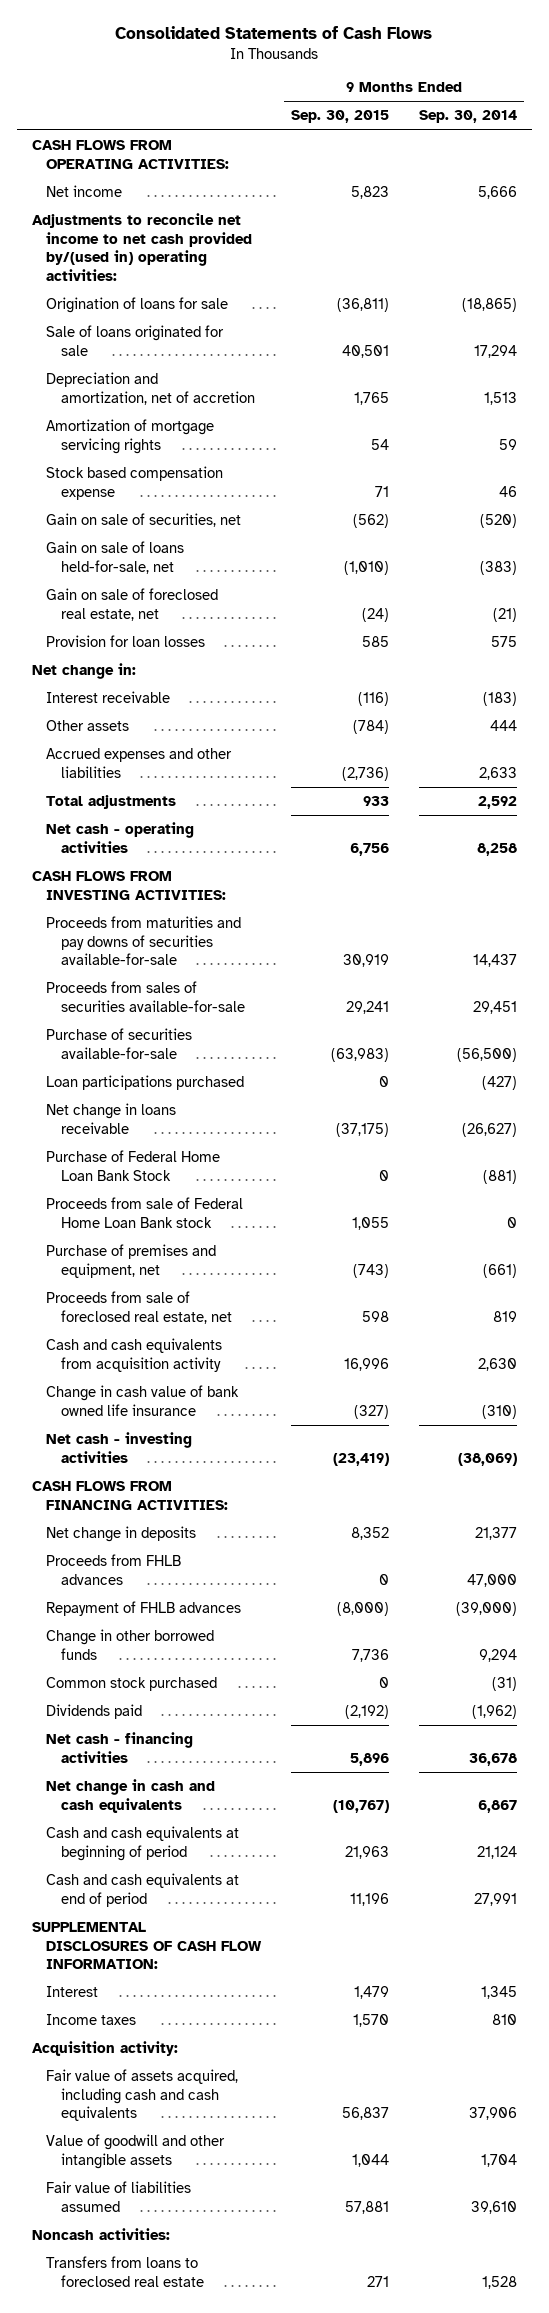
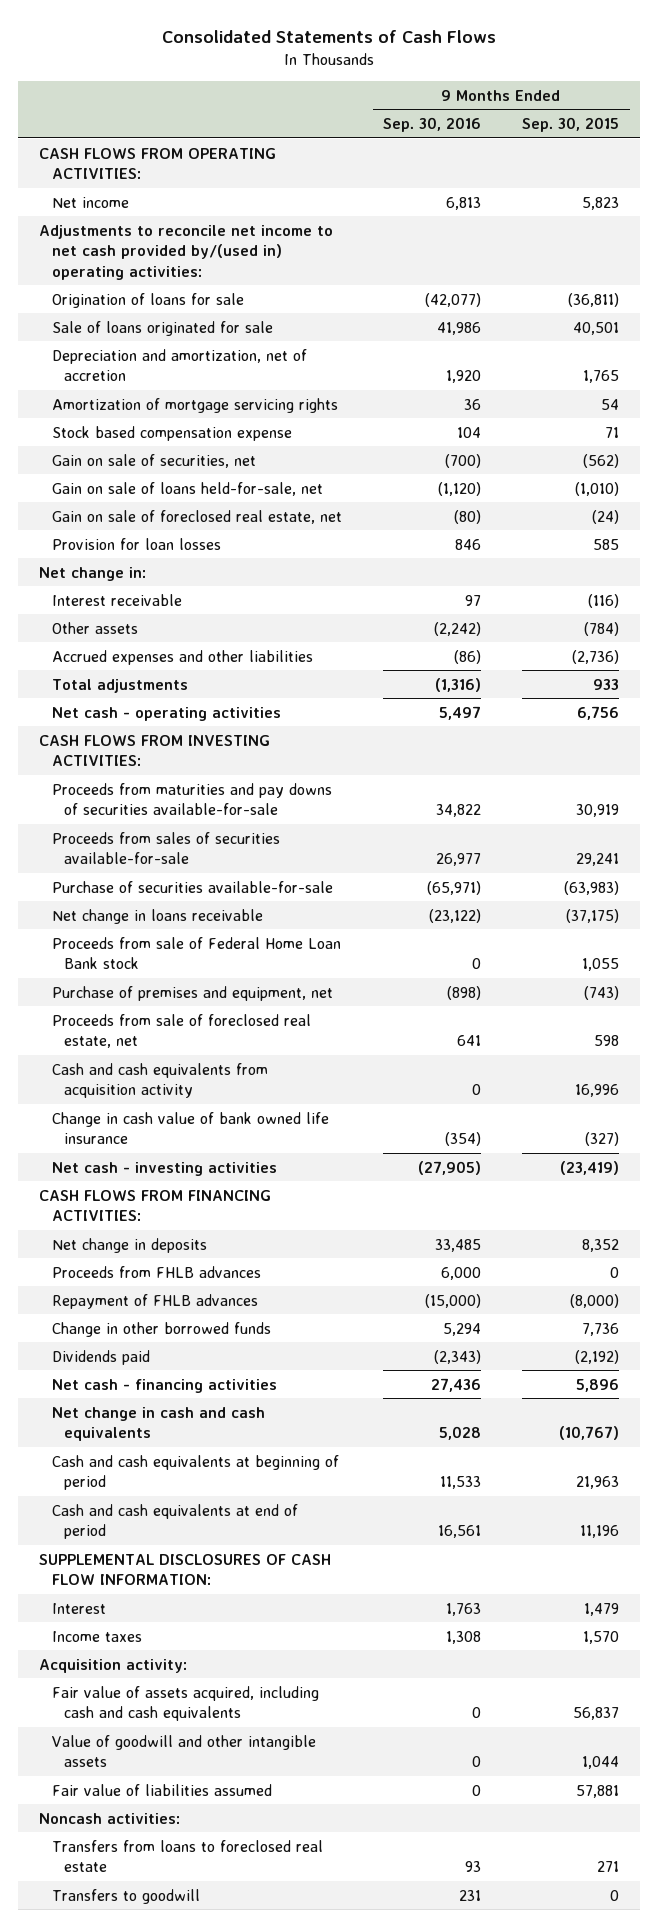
[418,110,517,124] Sep. 30, 2014 -> none
none -> [382,117,481,133] Sep. 30, 2016
[46,1074,245,1090] Loan participations purchased -> none
[46,1149,221,1181] Purchase of Federal Home Loan Bank Stock -> none
[46,1676,218,1691] Common stock purchased -> none
none -> [51,1888,200,1904] Transfers to goodwill

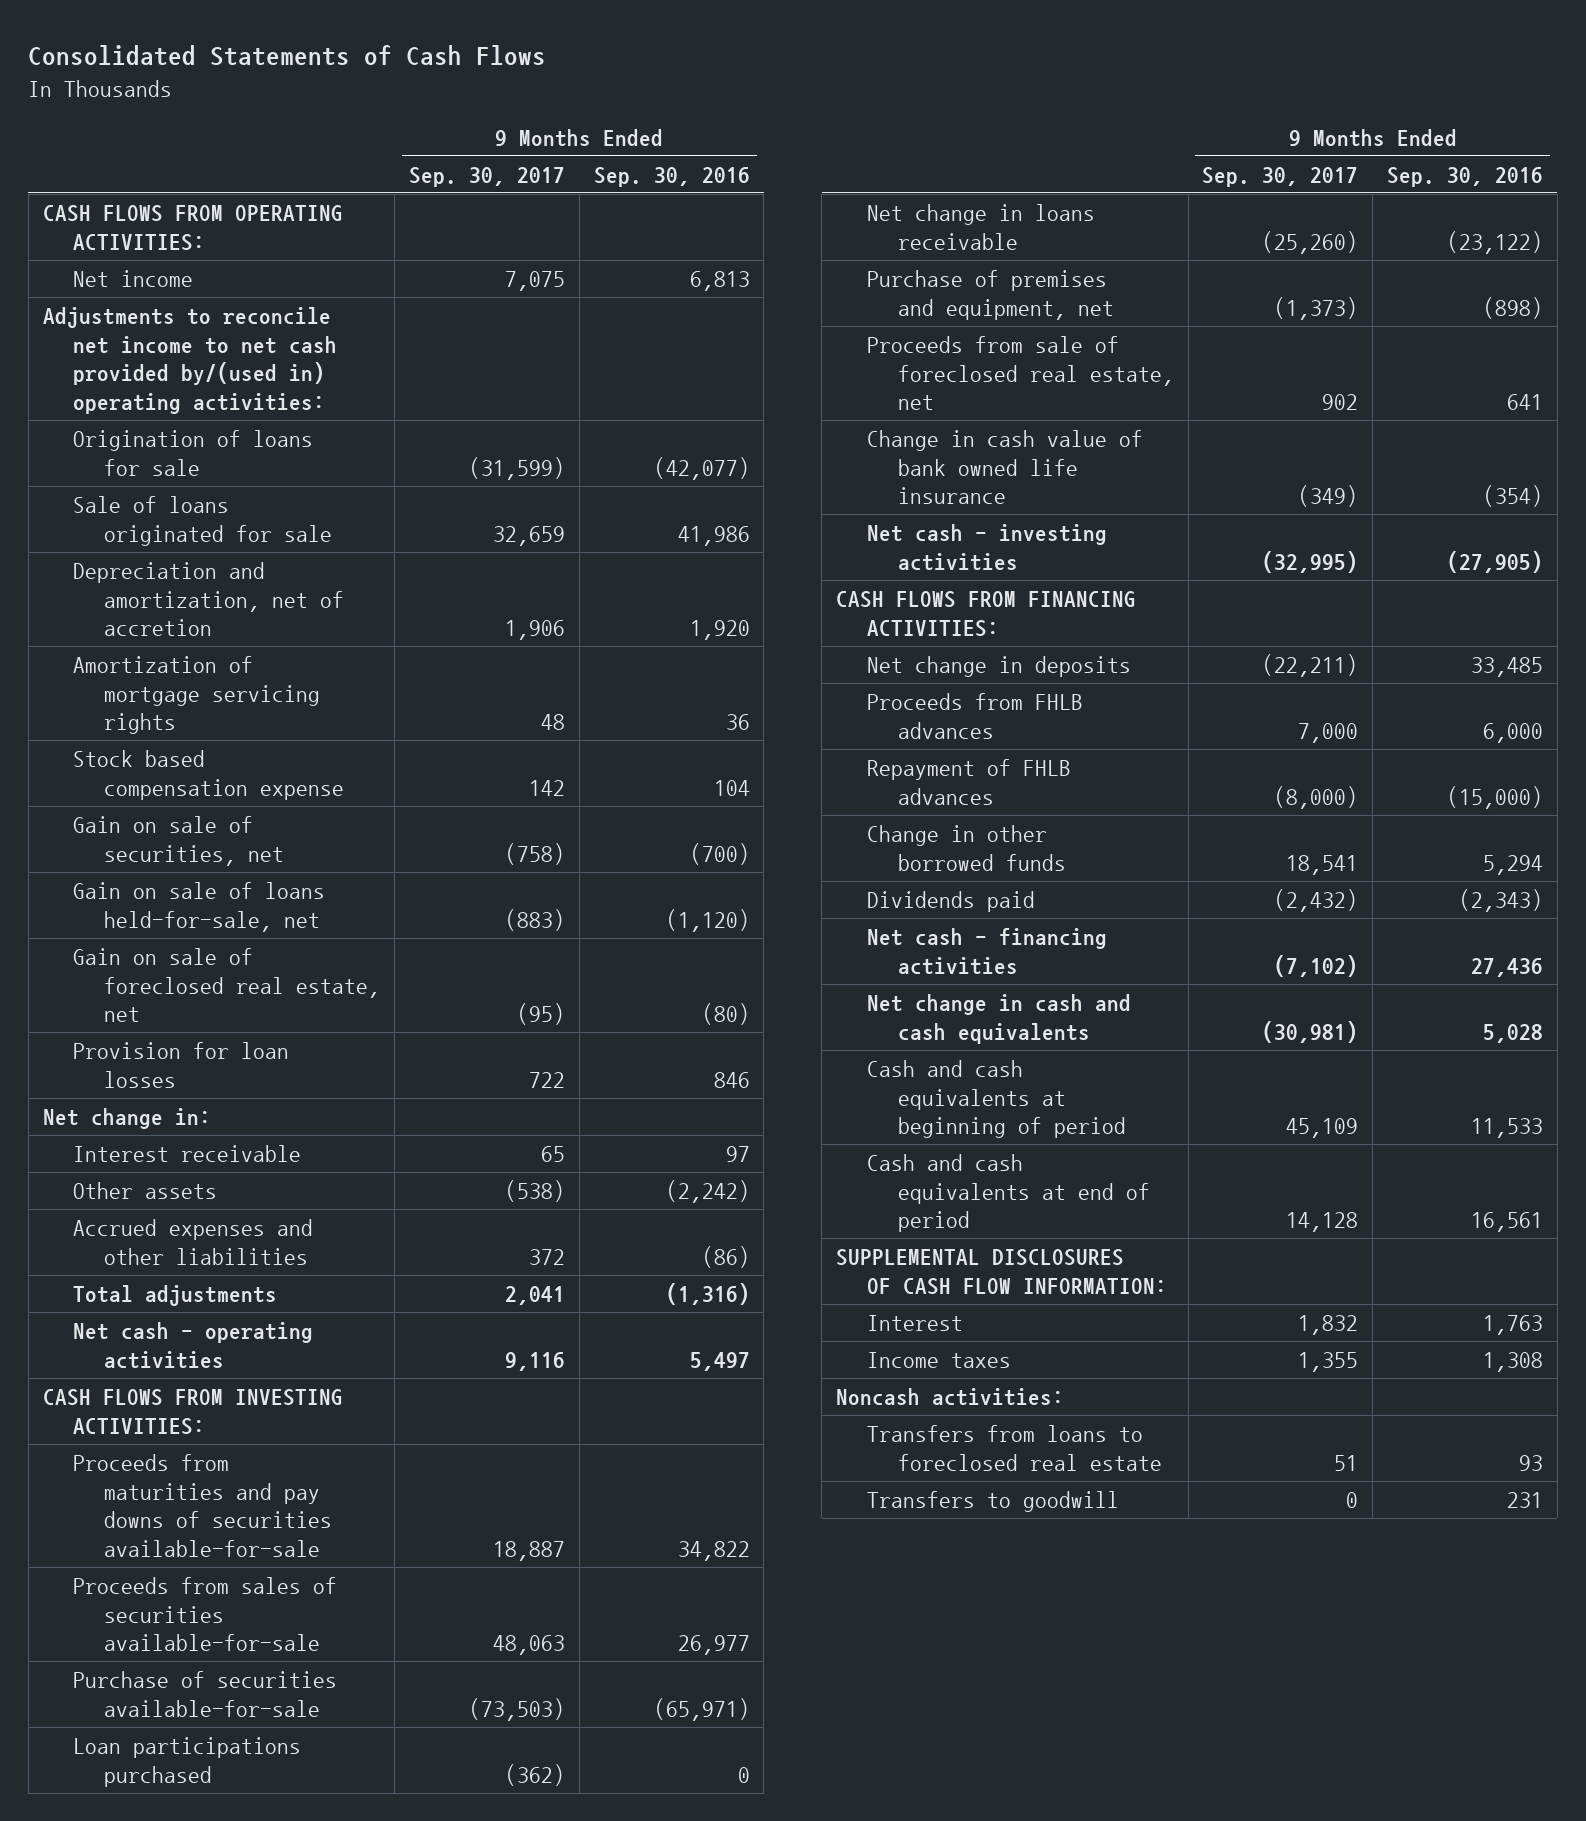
[522,117,620,133] Sep. 30, 2015 -> none
none -> [408,166,565,187] Sep. 30, 2017
none -> [73,1736,302,1787] Loan participations purchased
[51,936,341,970] Proceeds from sale of Federal Home Loan Bank stock -> none
[51,1062,268,1099] Cash and cash equivalents from acquisition activity -> none
[39,1658,188,1673] Acquisition activity: -> none
[51,1685,319,1722] Fair value of assets acquired, including cash and cash equivalents -> none
[51,1734,316,1768] Value of goodwill and other intangible assets -> none
[51,1783,272,1796] Fair value of liabilities assumed -> none

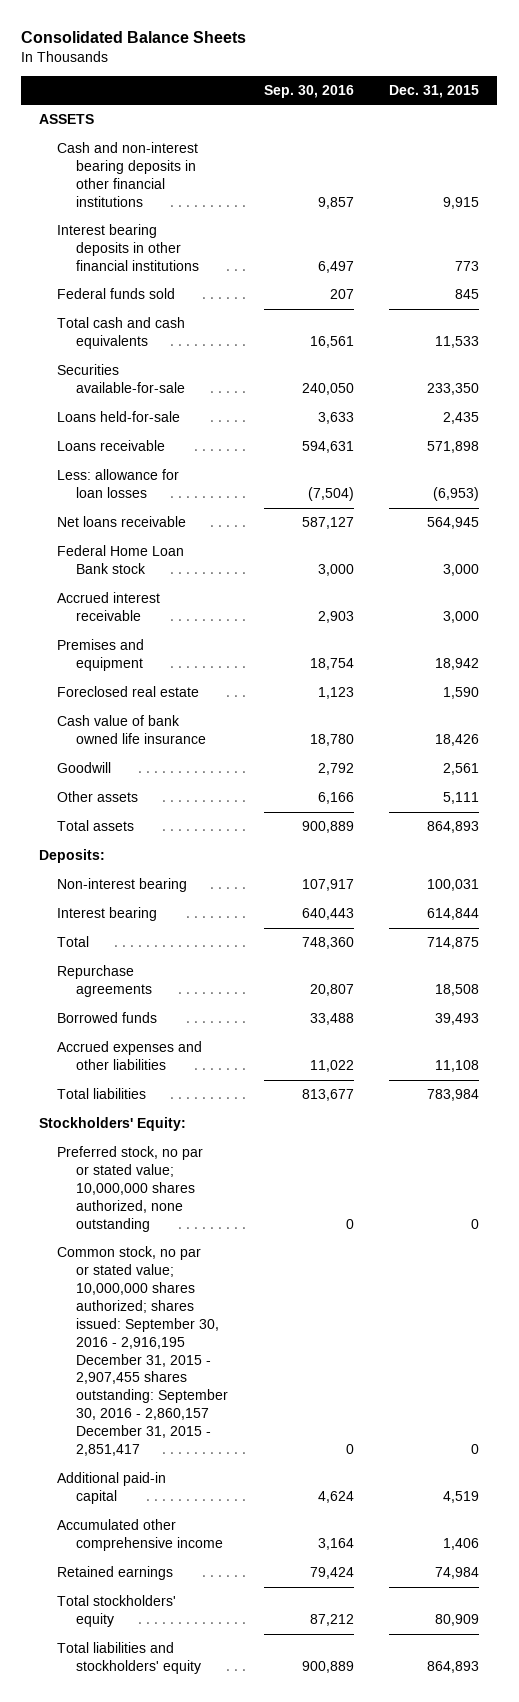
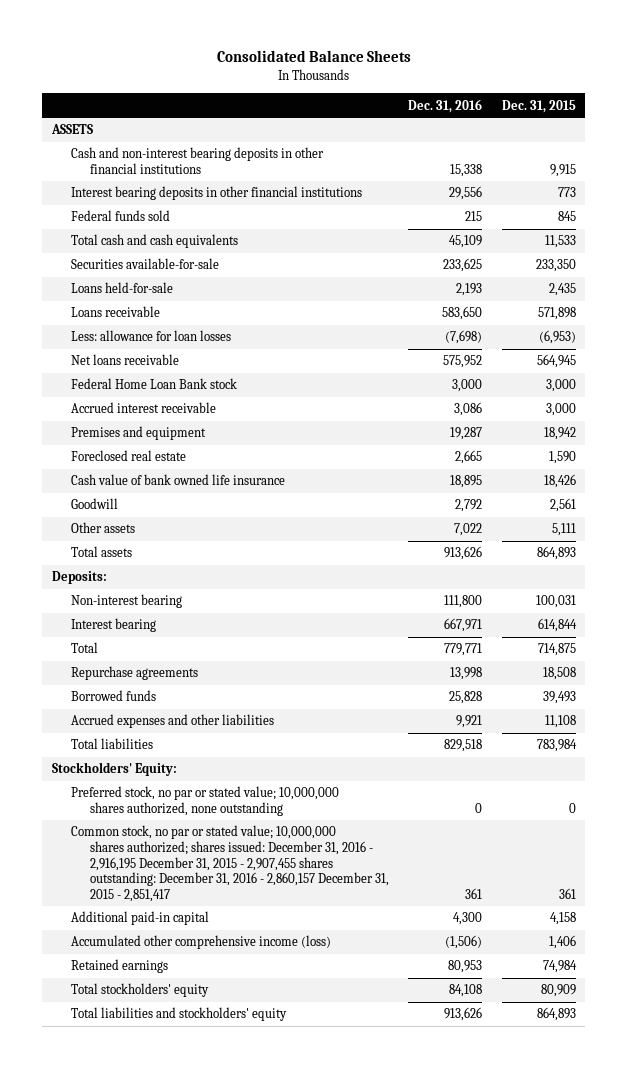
[263,84,354,98] Sep. 30, 2016 -> none
none -> [408,98,483,113] Dec. 31, 2016
[57,1246,228,1457] Common stock, no par or stated value; 10,000,000 shares authorized; shares issued: September 30, 2016 - 2,916,195 December 31, 2015 - 2,907,455 shares outstanding: September 30, 2016 - 2,860,157 December 31, 2015 - 2,851,417 -> [70,825,389,902] Common stock, no par or stated value; 10,000,000 shares authorized; shares issued: December 31, 2016 - 2,916,195 December 31, 2015 - 2,907,455 shares outstanding: December 31, 2016 - 2,860,157 December 31, 2015 - 2,851,417
[471,1444,480,1455] 0 -> [558,887,576,899] 361
[443,1491,480,1504] 4,519 -> [549,912,576,926] 4,158
[57,1519,223,1552] Accumulated other comprehensive income -> [70,935,331,950] Accumulated other comprehensive income (loss)

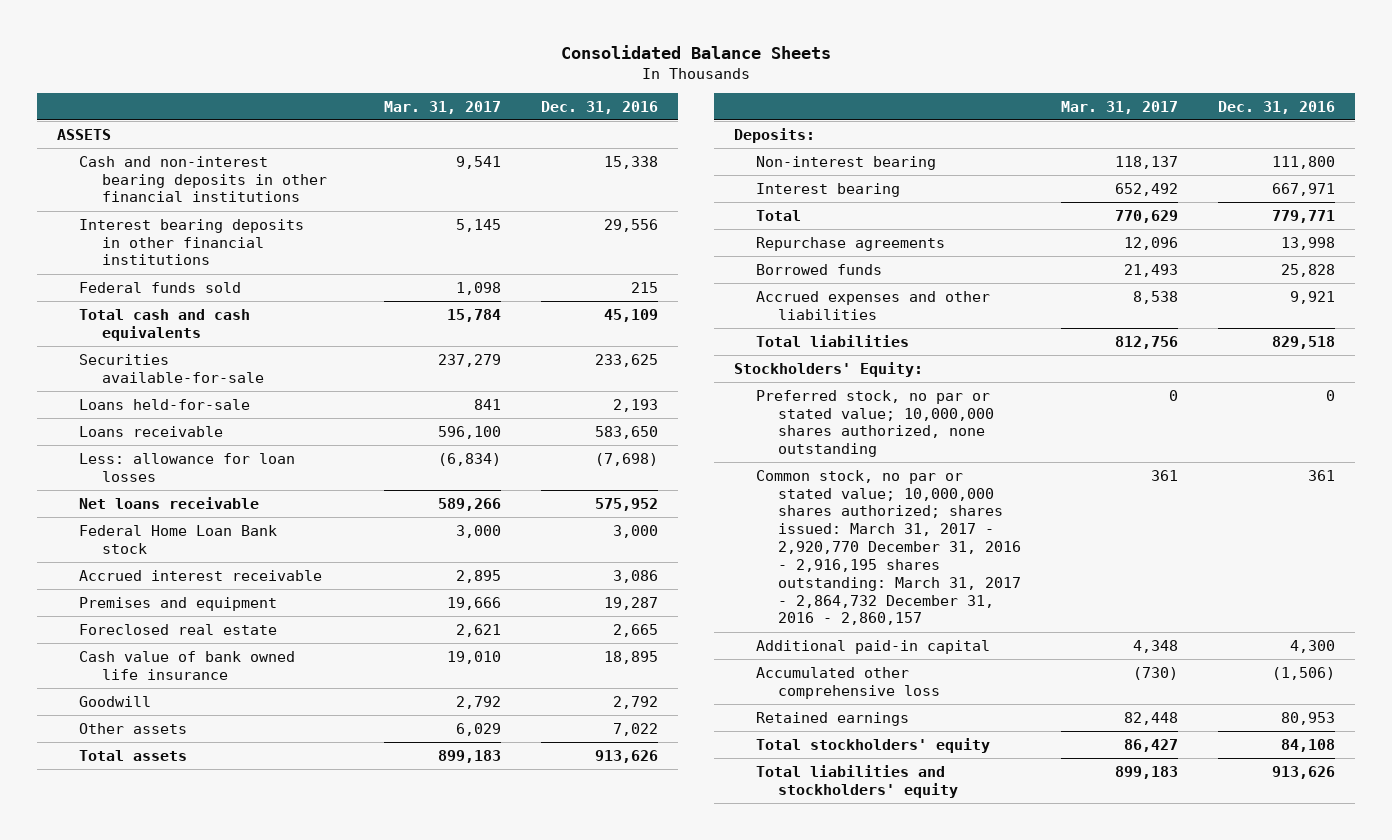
[501,99,576,113] Dec. 31, 2015 -> none
none -> [384,100,502,114] Mar. 31, 2017
[70,825,389,902] Common stock, no par or stated value; 10,000,000 shares authorized; shares issued: December 31, 2016 - 2,916,195 December 31, 2015 - 2,907,455 shares outstanding: December 31, 2016 - 2,860,157 December 31, 2015 - 2,851,417 -> [756,469,1022,626] Common stock, no par or stated value; 10,000,000 shares authorized; shares issued: March 31, 2017 - 2,920,770 December 31, 2016 - 2,916,195 shares outstanding: March 31, 2017 - 2,864,732 December 31, 2016 - 2,860,157
[70,935,331,950] Accumulated other comprehensive income (loss) -> [756,666,941,699] Accumulated other comprehensive loss

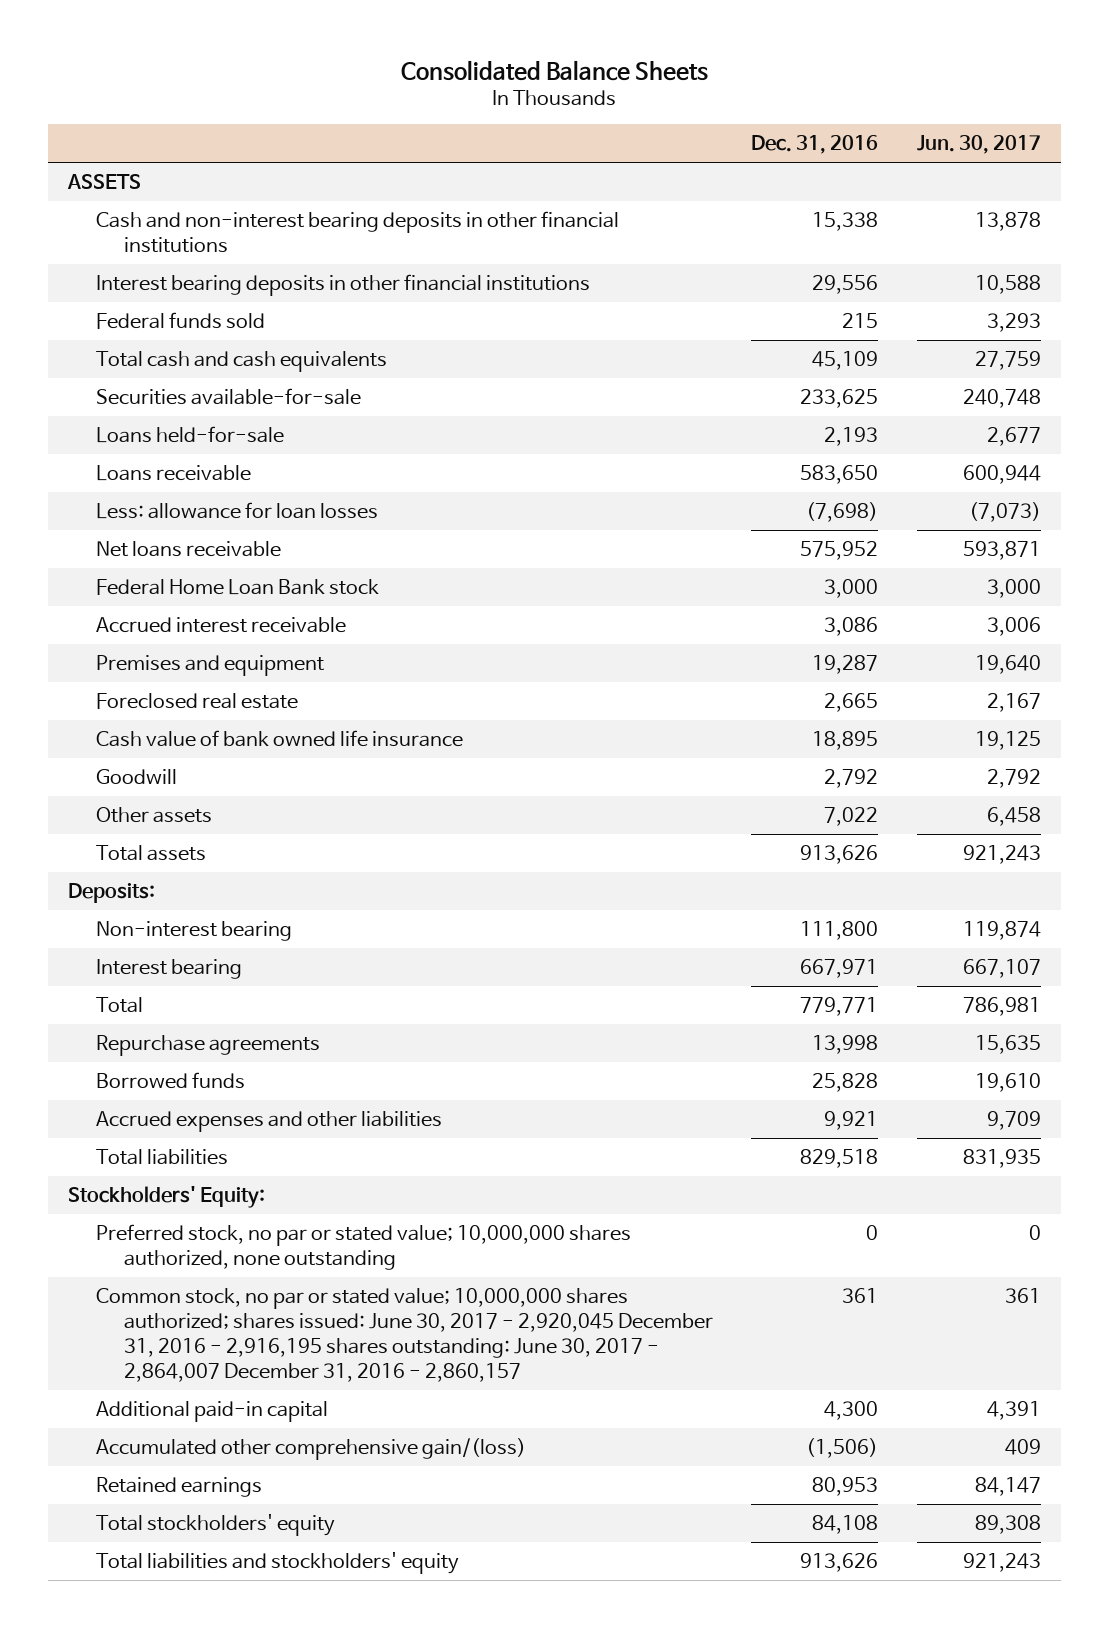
[384,100,502,114] Mar. 31, 2017 -> none
none -> [917,135,1042,155] Jun. 30, 2017
[756,469,1022,626] Common stock, no par or stated value; 10,000,000 shares authorized; shares issued: March 31, 2017 - 2,920,770 December 31, 2016 - 2,916,195 shares outstanding: March 31, 2017 - 2,864,732 December 31, 2016 - 2,860,157 -> [95,1287,713,1383] Common stock, no par or stated value; 10,000,000 shares authorized; shares issued: June 30, 2017 - 2,920,045 December 31, 2016 - 2,916,195 shares outstanding: June 30, 2017 - 2,864,007 December 31, 2016 - 2,860,157
[756,666,941,699] Accumulated other comprehensive loss -> [95,1437,526,1460] Accumulated other comprehensive gain/(loss)

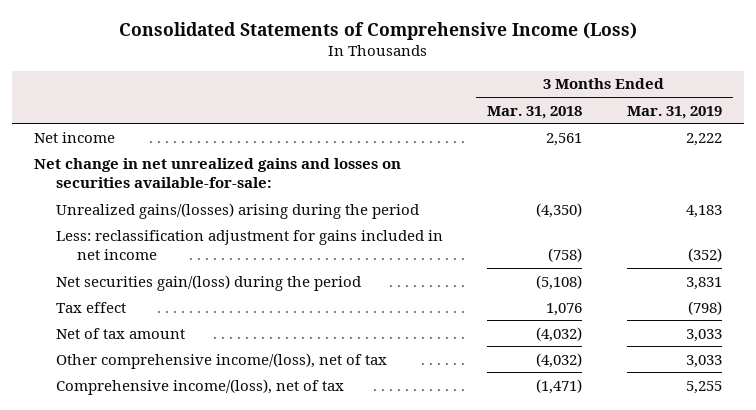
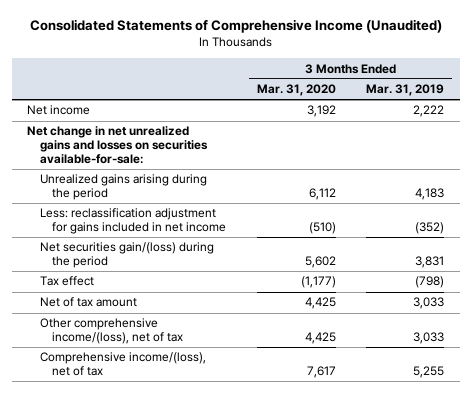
[119,21,638,40] Consolidated Statements of Comprehensive Income (Loss) -> [29,19,442,34] Consolidated Statements of Comprehensive Income (Unaudited)
[487,105,583,119] Mar. 31, 2018 -> none
none -> [256,84,336,97] Mar. 31, 2020
[55,202,419,219] Unrealized gains/(losses) arising during the period -> [39,174,207,201] Unrealized gains arising during the period

